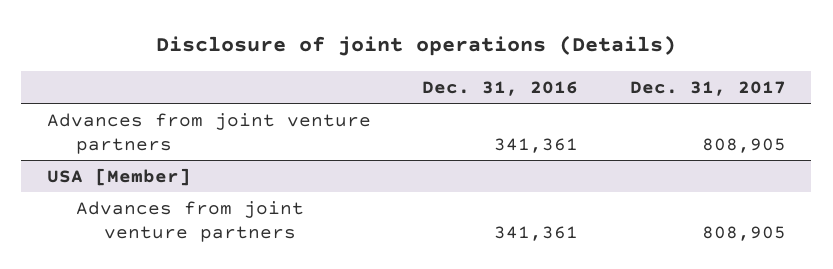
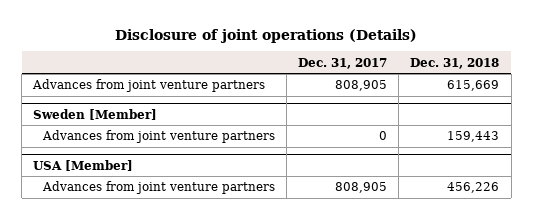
[422,80,579,96] Dec. 31, 2016 -> none
none -> [410,57,500,69] Dec. 31, 2018
none -> [33,108,158,120] Sweden [Member]
none -> [41,130,275,144] Advances from joint venture partners

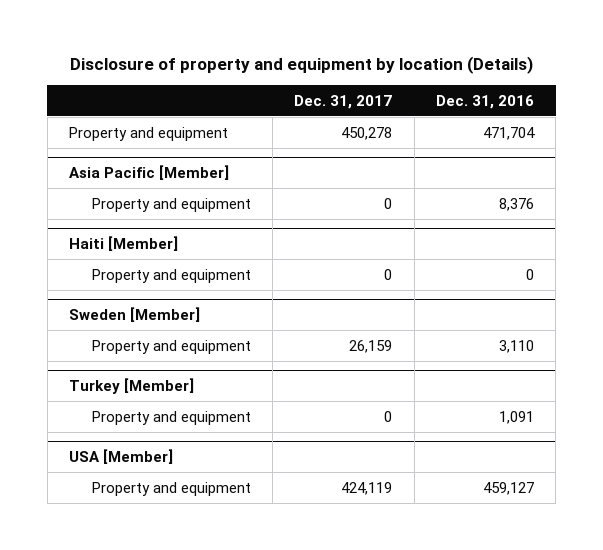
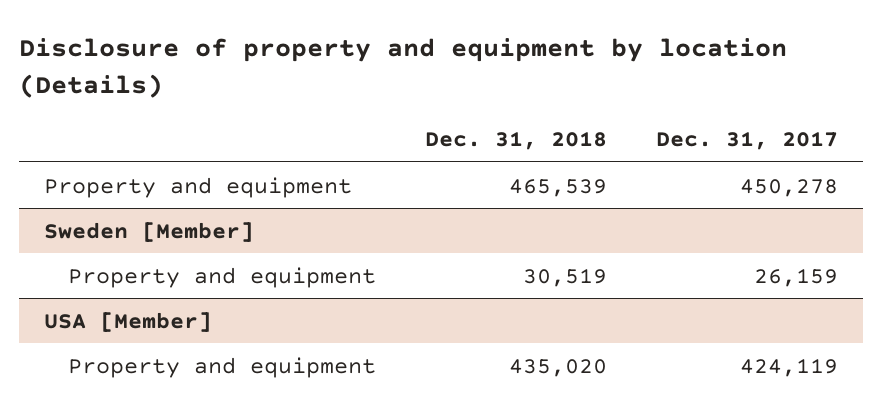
[435,94,534,109] Dec. 31, 2016 -> none
none -> [425,131,608,151] Dec. 31, 2018
[69,165,230,181] Asia Pacific [Member] -> none
[91,197,251,212] Property and equipment -> none
[69,236,179,252] Haiti [Member] -> none
[91,268,251,283] Property and equipment -> none
[69,378,195,395] Turkey [Member] -> none
[91,410,251,425] Property and equipment -> none

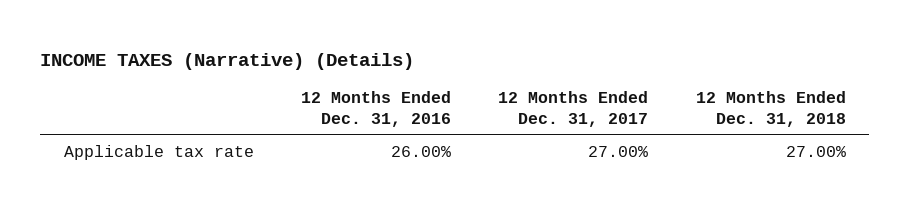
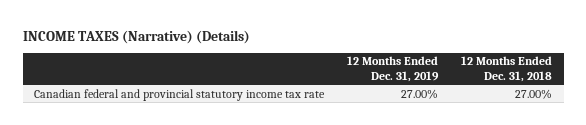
[301,91,452,128] 12 Months Ended Dec. 31, 2016 -> none
[498,91,649,128] 12 Months Ended Dec. 31, 2017 -> none
none -> [347,56,440,82] 12 Months Ended Dec. 31, 2019
[63,145,254,161] Applicable tax rate -> [34,88,326,101] Canadian federal and provincial statutory income tax rate

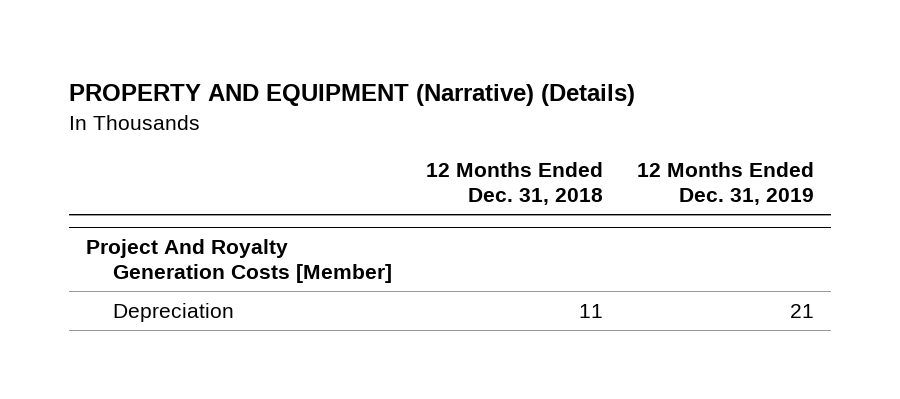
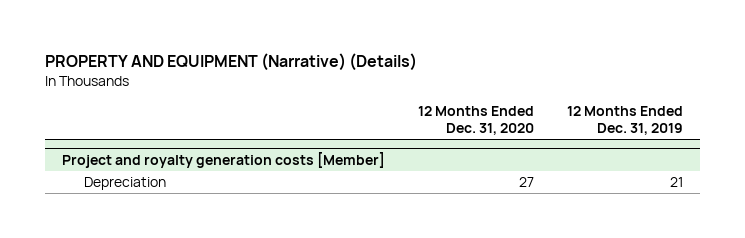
[426,162,604,205] 12 Months Ended Dec. 31, 2018 -> none
none -> [417,106,534,136] 12 Months Ended Dec. 31, 2020
[85,239,393,283] Project And Royalty Generation Costs [Member] -> [61,151,385,168] Project and royalty generation costs [Member]

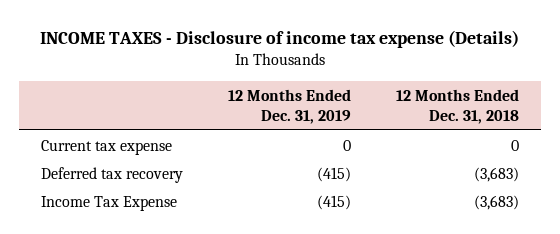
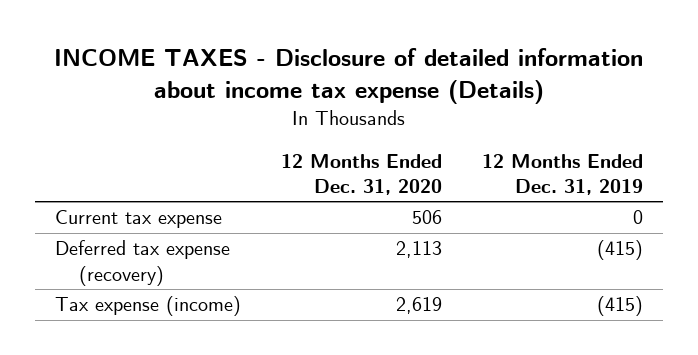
[40,29,520,48] INCOME TAXES - Disclosure of income tax expense (Details) -> [54,48,644,104] INCOME TAXES - Disclosure of detailed information about income tax expense (Details)
[395,88,519,124] 12 Months Ended Dec. 31, 2018 -> none
none -> [281,153,443,195] 12 Months Ended Dec. 31, 2020
[41,166,184,183] Deferred tax recovery -> [54,240,230,286] Deferred tax expense (recovery)
[41,195,178,211] Income Tax Expense -> [54,296,241,317] Tax expense (income)

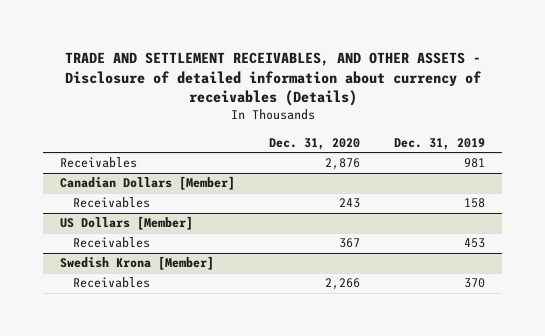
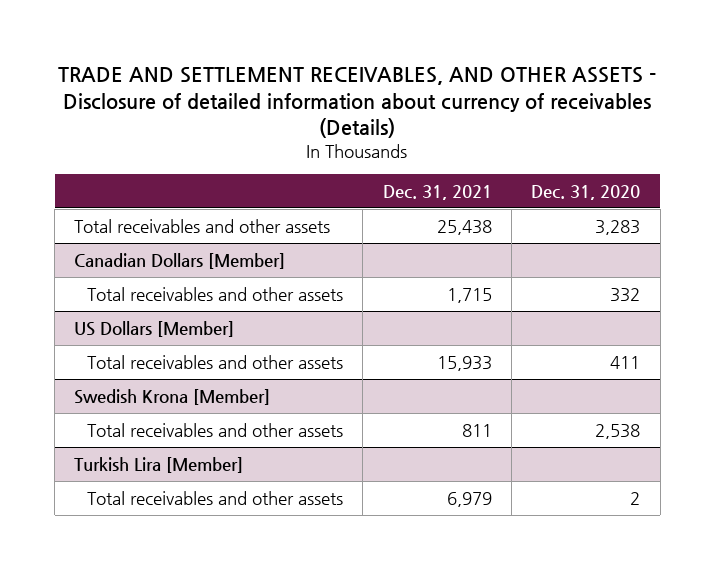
[394,137,486,150] Dec. 31, 2019 -> none
none -> [382,185,492,201] Dec. 31, 2021
[60,157,138,169] Receivables -> [74,218,331,233] Total receivables and other assets
[325,158,361,171] 2,876 -> [595,219,641,235] 3,283
[72,197,150,209] Receivables -> [86,286,343,301] Total receivables and other assets
[339,198,361,209] 243 -> [610,287,641,302] 332
[72,237,150,249] Receivables -> [86,354,343,369] Total receivables and other assets
[339,238,361,249] 367 -> [610,355,641,369] 411
[72,277,150,289] Receivables -> [86,422,343,437] Total receivables and other assets
[325,278,361,291] 2,266 -> [595,423,641,439] 2,538
none -> [74,456,244,473] Turkish Lira [Member]
none -> [86,490,343,505] Total receivables and other assets

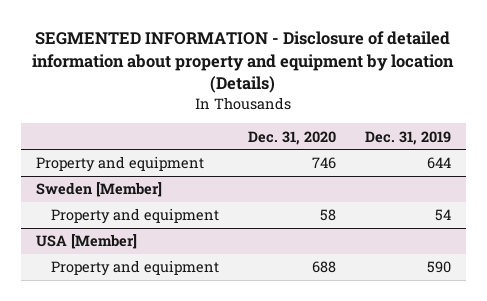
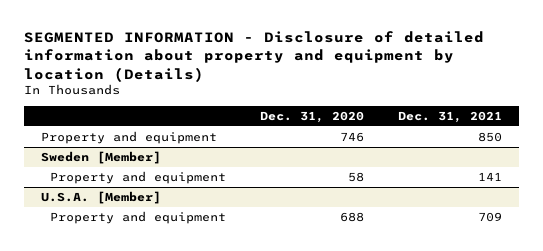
[364,130,451,145] Dec. 31, 2019 -> none
none -> [397,110,502,123] Dec. 31, 2021
[35,234,137,250] USA [Member] -> [41,190,162,204] U.S.A. [Member]

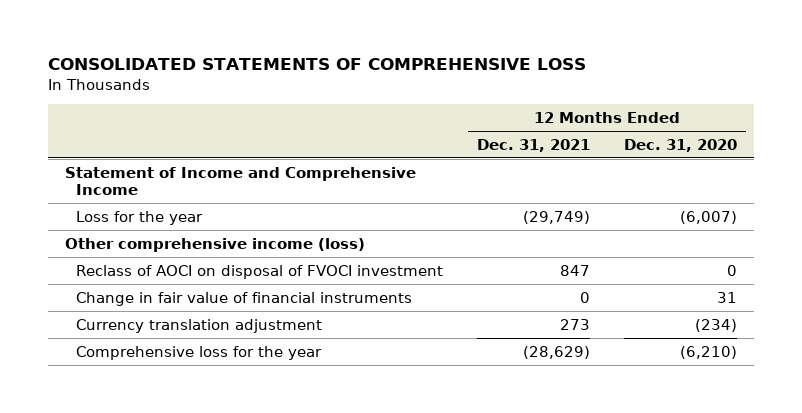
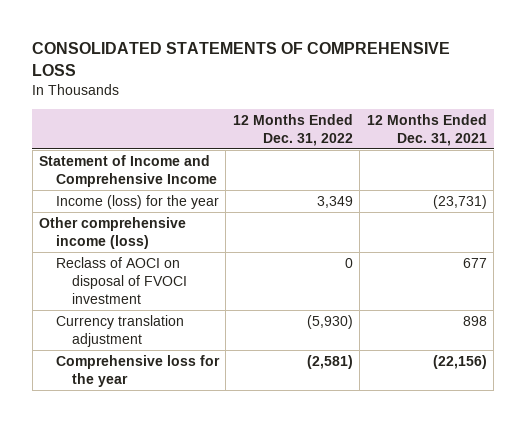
[624,138,738,152] Dec. 31, 2020 -> none
none -> [232,113,353,146] 12 Months Ended Dec. 31, 2022
[75,210,203,225] Loss for the year -> [55,194,219,209] Income (loss) for the year
[522,210,590,224] (29,749) -> [432,194,487,209] (23,731)
[75,291,412,306] Change in fair value of financial instruments -> none
[559,264,590,276] 847 -> [462,257,487,268] 677
[559,318,590,330] 273 -> [462,315,487,326] 898
[522,345,590,359] (28,629) -> [432,354,487,369] (22,156)

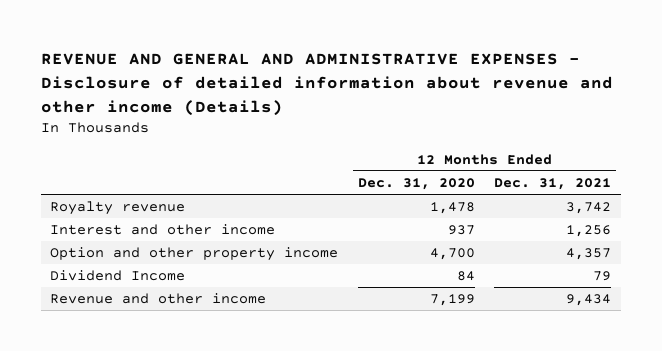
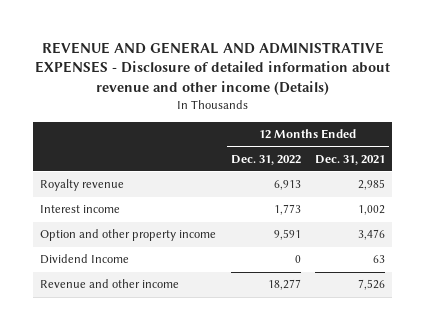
[357,177,475,190] Dec. 31, 2020 -> none
none -> [230,154,301,165] Dec. 31, 2022
[566,202,612,215] 3,742 -> [358,179,386,191] 2,985
[50,224,276,236] Interest and other income -> [40,205,121,214] Interest income
[566,225,612,238] 1,256 -> [358,205,386,216] 1,002
[566,248,612,261] 4,357 -> [358,229,386,241] 3,476
[593,271,612,282] 79 -> [373,255,386,264] 63
[566,294,612,307] 9,434 -> [358,279,386,291] 7,526

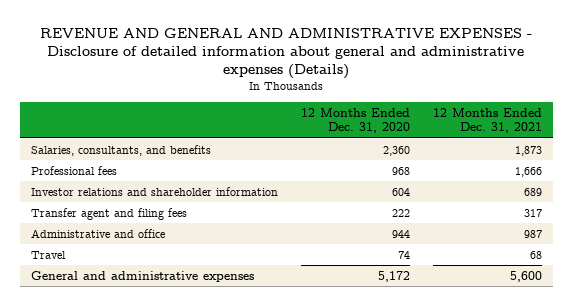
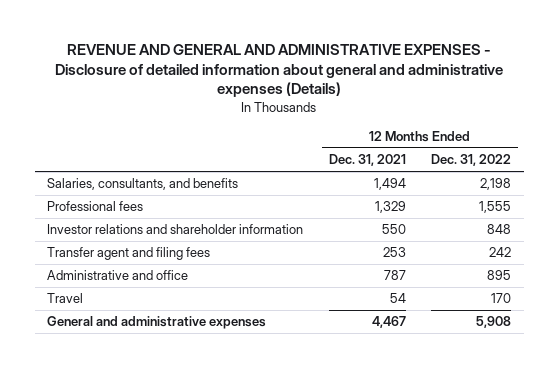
[300,107,410,134] 12 Months Ended Dec. 31, 2020 -> none
none -> [431,154,512,167] Dec. 31, 2022
[514,145,542,156] 1,873 -> [373,178,406,191] 1,494
[514,166,542,177] 1,666 -> [374,201,406,214] 1,329
[523,187,542,196] 689 -> [381,224,406,235] 550
[523,208,542,217] 317 -> [382,247,406,258] 253
[523,229,542,238] 987 -> [383,270,406,281] 787
[529,250,542,259] 68 -> [389,293,406,304] 54
[509,270,542,282] 5,600 -> [371,316,406,329] 4,467

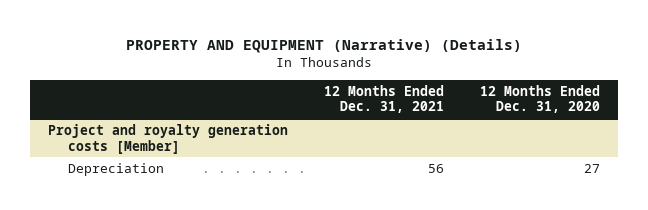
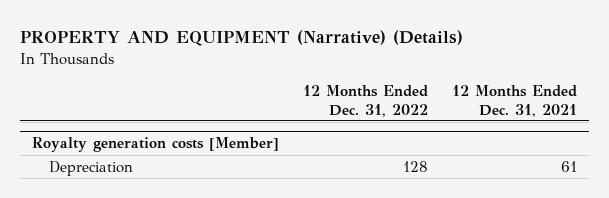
[479,84,600,114] 12 Months Ended Dec. 31, 2020 -> none
none -> [302,84,428,117] 12 Months Ended Dec. 31, 2022
[47,123,288,154] Project and royalty generation costs [Member] -> [31,137,279,153] Royalty generation costs [Member]
[427,163,444,173] 56 -> [560,160,577,172] 61

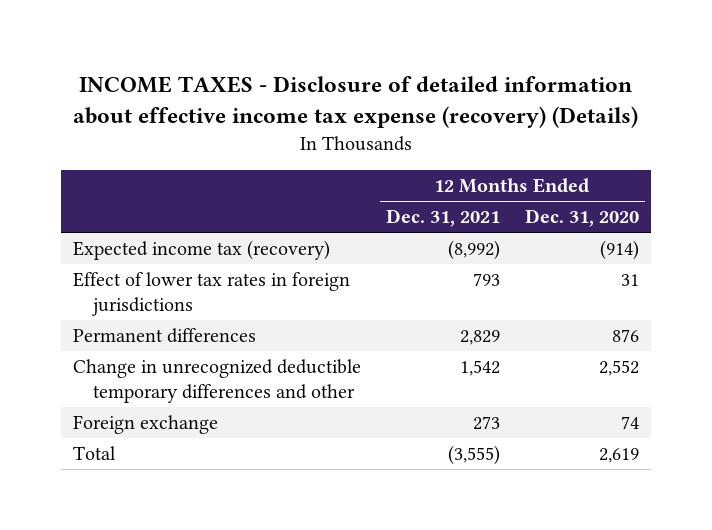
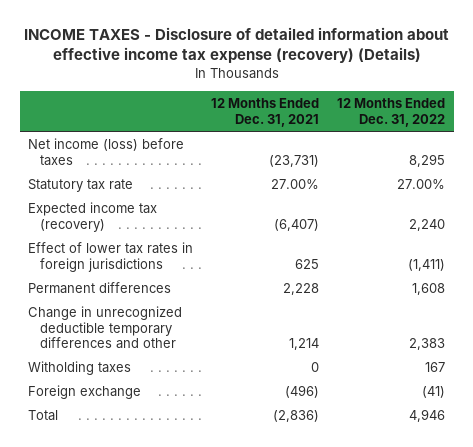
[524,209,639,228] Dec. 31, 2020 -> none
none -> [336,98,445,127] 12 Months Ended Dec. 31, 2022
none -> [28,137,185,166] Net income (loss) before taxes
none -> [28,178,134,192] Statutory tax rate
[448,240,501,261] (8,992) -> [274,218,320,231] (6,407)
[473,273,501,287] 793 -> [295,258,320,269] 625
[460,330,501,346] 2,829 -> [283,282,320,295] 2,228
[460,360,501,377] 1,542 -> [289,338,320,351] 1,214
none -> [28,360,132,375] Witholding taxes
[473,416,501,431] 273 -> [285,384,320,398] (496)
[448,445,501,466] (3,555) -> [273,409,320,422] (2,836)

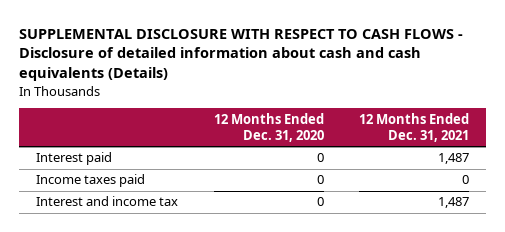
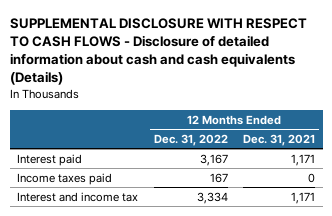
[213,112,324,143] 12 Months Ended Dec. 31, 2020 -> none
none -> [153,133,228,146] Dec. 31, 2022
[437,153,469,165] 1,487 -> [290,153,315,166] 1,171
[437,197,469,209] 1,487 -> [290,191,315,204] 1,171

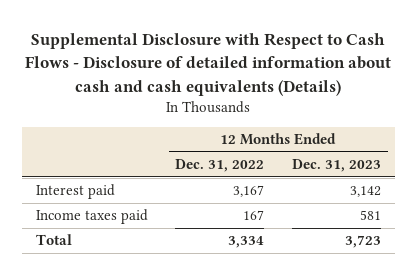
[9,17,307,86] SUPPLEMENTAL DISCLOSURE WITH RESPECT TO CASH FLOWS - Disclosure of detailed information about cash and cash equivalents (Details) -> [25,33,392,96] Supplemental Disclosure with Respect to Cash Flows - Disclosure of detailed information about cash and cash equivalents (Details)
[242,133,315,146] Dec. 31, 2021 -> none
none -> [291,159,381,173] Dec. 31, 2023
[17,191,139,202] Interest and income tax -> [35,234,72,246] Total

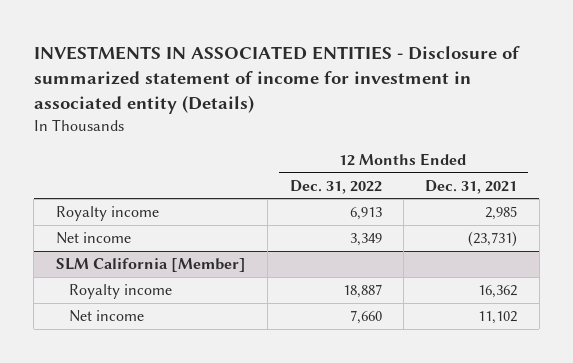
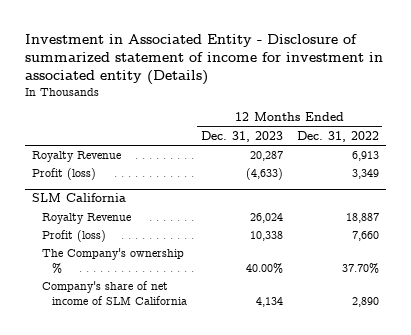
[33,45,520,114] INVESTMENTS IN ASSOCIATED ENTITIES - Disclosure of summarized statement of income for investment in associated entity (Details) -> [25,33,384,86] Investment in Associated Entity - Disclosure of summarized statement of income for investment in associated entity (Details)
[425,179,518,194] Dec. 31, 2021 -> none
none -> [200,130,283,142] Dec. 31, 2023
[55,206,159,222] Royalty income -> [32,151,122,163] Royalty Revenue
[55,232,131,245] Net income -> [32,168,97,181] Profit (loss)
[55,258,246,273] SLM California [Member] -> [32,193,127,203] SLM California
[69,284,173,300] Royalty income -> [41,213,131,225] Royalty Revenue
[69,310,145,323] Net income -> [41,230,106,243] Profit (loss)
none -> [41,248,184,274] The Company's ownership %
none -> [41,281,187,305] Company's share of net income of SLM California

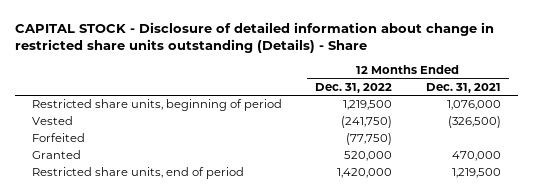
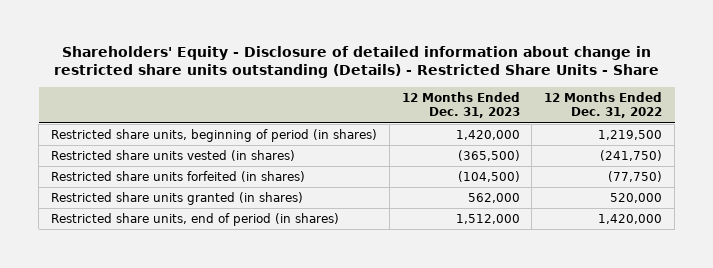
[14,21,494,54] CAPITAL STOCK - Disclosure of detailed information about change in restricted share units outstanding (Details) - Share -> [53,45,659,79] Shareholders' Equity - Disclosure of detailed information about change in restricted share units outstanding (Details) - Restricted Share Units - Share
[426,82,502,93] Dec. 31, 2021 -> none
none -> [401,92,520,119] 12 Months Ended Dec. 31, 2023
[31,99,282,112] Restricted share units, beginning of period -> [50,128,377,142] Restricted share units, beginning of period (in shares)
[31,116,73,126] Vested -> [50,149,295,161] Restricted share units vested (in shares)
[31,133,85,143] Forfeited -> [50,170,305,182] Restricted share units forfeited (in shares)
[31,150,81,160] Granted -> [50,191,303,205] Restricted share units granted (in shares)
[31,167,244,180] Restricted share units, end of period -> [50,212,339,226] Restricted share units, end of period (in shares)

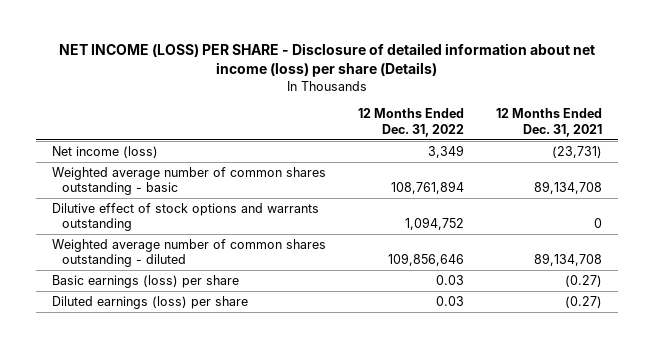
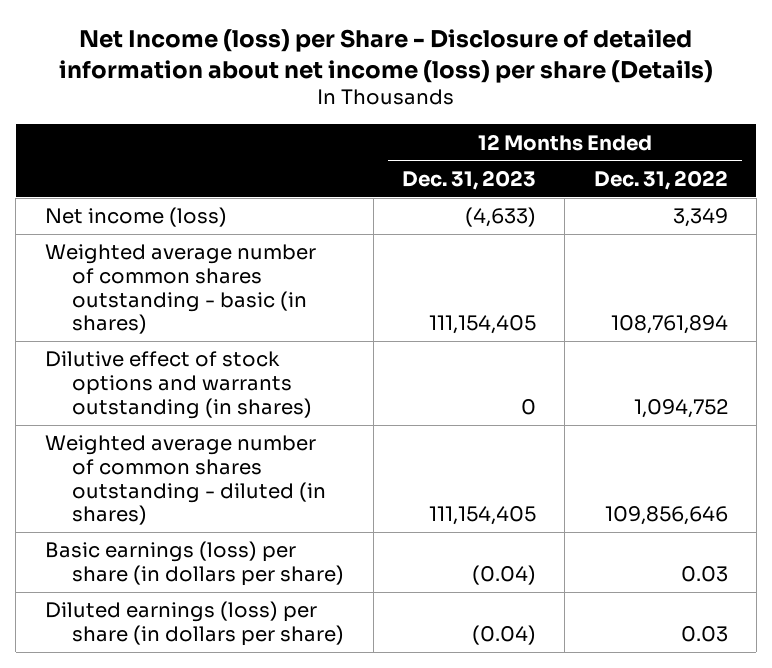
[59,43,596,78] NET INCOME (LOSS) PER SHARE - Disclosure of detailed information about net income (loss) per share (Details) -> [59,28,714,83] Net Income (loss) per Share - Disclosure of detailed information about net income (loss) per share (Details)
[495,108,602,137] 12 Months Ended Dec. 31, 2021 -> none
none -> [402,169,537,190] Dec. 31, 2023
[52,167,327,196] Weighted average number of common shares outstanding - basic -> [44,244,316,335] Weighted average number of common shares outstanding - basic (in shares)
[52,203,320,232] Dilutive effect of stock options and warrants outstanding -> [44,351,313,419] Dilutive effect of stock options and warrants outstanding (in shares)
[52,239,327,268] Weighted average number of common shares outstanding - diluted -> [44,435,327,526] Weighted average number of common shares outstanding - diluted (in shares)
[52,275,240,289] Basic earnings (loss) per share -> [44,541,345,587] Basic earnings (loss) per share (in dollars per share)
[52,296,249,310] Diluted earnings (loss) per share -> [44,601,345,647] Diluted earnings (loss) per share (in dollars per share)

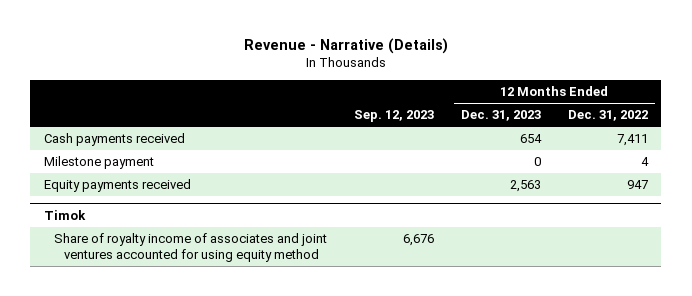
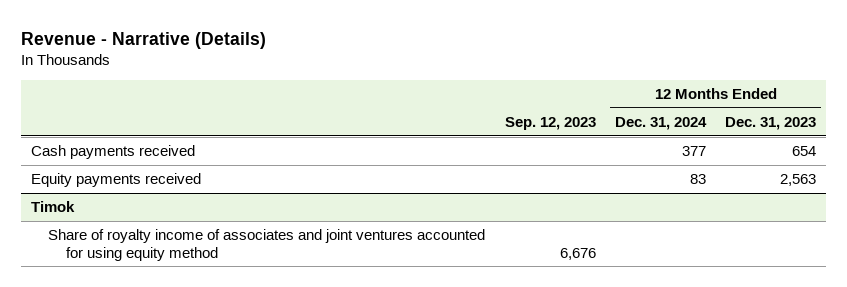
[567,110,648,122] Dec. 31, 2022 -> none
none -> [614,116,707,130] Dec. 31, 2024
[43,156,154,170] Milestone payment -> none

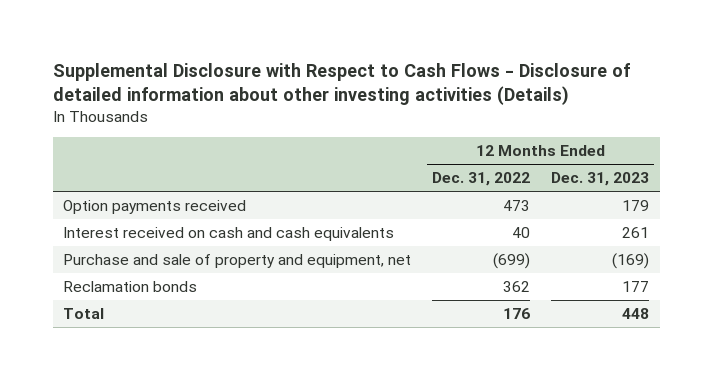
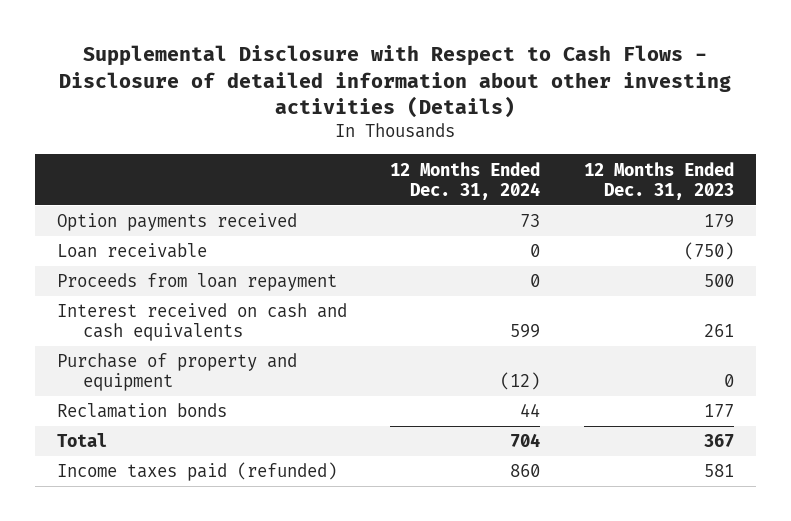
[432,172,531,187] Dec. 31, 2022 -> none
none -> [390,161,541,200] 12 Months Ended Dec. 31, 2024
none -> [56,243,207,259] Loan receivable
none -> [56,273,337,292] Proceeds from loan repayment
[63,253,412,268] Purchase and sale of property and equipment, net -> [56,353,297,392] Purchase of property and equipment
[612,252,650,269] (169) -> [724,374,735,388] 0
[622,307,650,319] 448 -> [704,434,735,448] 367
none -> [56,462,337,482] Income taxes paid (refunded)

